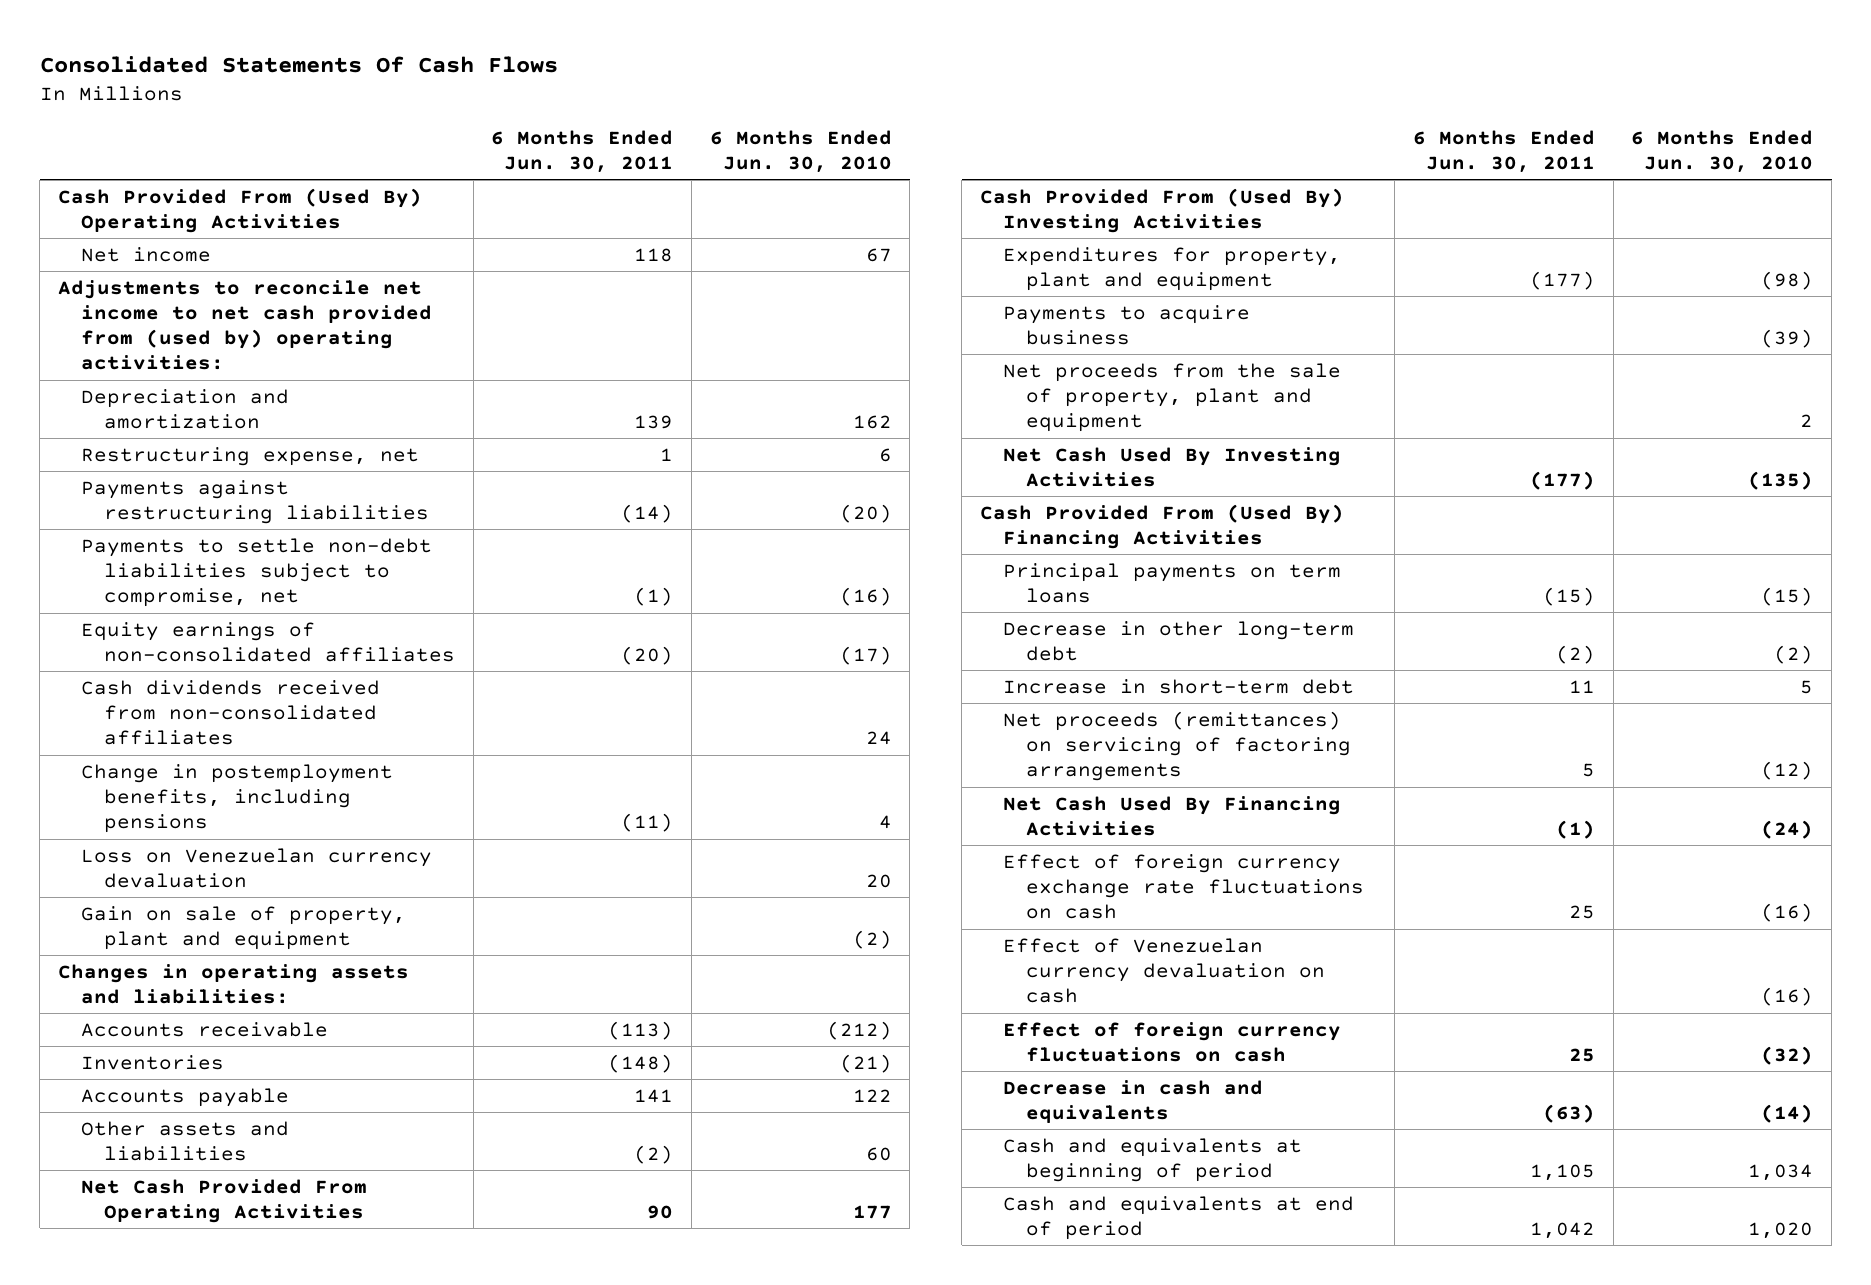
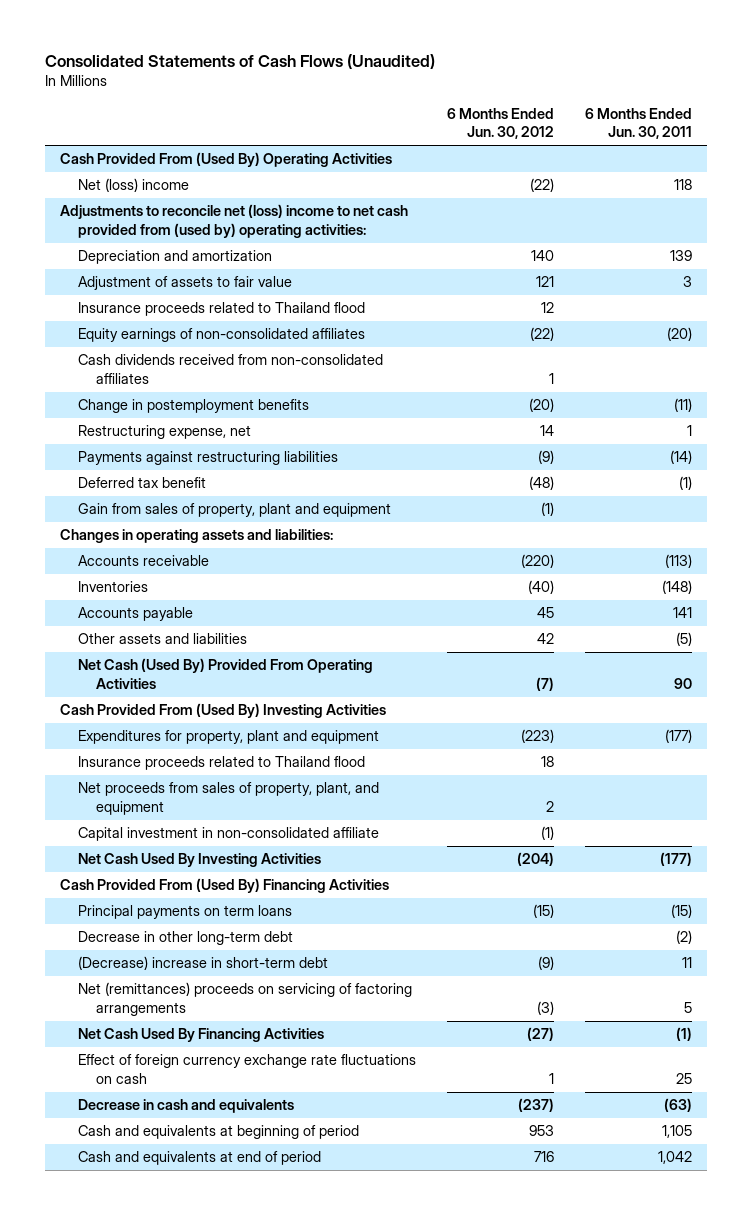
[39,56,558,74] Consolidated Statements Of Cash Flows -> [44,53,435,69] Consolidated Statements of Cash Flows (Unaudited)
[709,129,892,173] 6 Months Ended Jun. 30, 2010 -> none
none -> [446,107,554,140] 6 Months Ended Jun. 30, 2012
[81,246,212,262] Net income -> [78,178,190,193] Net (loss) income
[57,279,433,371] Adjustments to reconcile net income to net cash provided from (used by) operating activities: -> [59,204,408,238] Adjustments to reconcile net (loss) income to net cash provided from (used by) operating activities:
[81,537,433,608] Payments to settle non-debt liabilities subject to compromise, net -> none
none -> [78,276,293,291] Adjustment of assets to fair value
none -> [78,302,366,317] Insurance proceeds related to Thailand flood
[81,847,433,888] Loss on Venezuelan currency devaluation -> none
[81,763,394,834] Change in postemployment benefits, including pensions -> [78,399,310,414] Change in postemployment benefits
[81,446,420,466] Restructuring expense, net -> [78,425,252,440] Restructuring expense, net
[81,479,430,524] Payments against restructuring liabilities -> [78,451,339,466] Payments against restructuring liabilities
none -> [78,477,207,489] Deferred tax benefit
[81,905,407,950] Gain on sale of property, plant and equipment -> [78,503,392,518] Gain from sales of property, plant and equipment
[634,1144,674,1164] (2) -> [675,632,692,647] (5)
[81,1178,368,1223] Net Cash Provided From Operating Activities -> [78,658,374,689] Net Cash (Used By) Provided From Operating Activities
[1002,304,1250,345] Payments to acquire business -> none
none -> [78,756,366,771] Insurance proceeds related to Thailand flood
[1002,362,1341,433] Net proceeds from the sale of property, plant and equipment -> [78,782,380,815] Net proceeds from sales of property, plant, and equipment
none -> [78,827,380,842] Capital investment in non-consolidated affiliate
[1002,678,1354,694] Increase in short-term debt -> [78,956,329,971] (Decrease) increase in short-term debt
[1002,710,1351,782] Net proceeds (remittances) on servicing of factoring arrangements -> [78,982,413,1016] Net (remittances) proceeds on servicing of factoring arrangements
[1002,937,1325,1004] Effect of Venezuelan currency devaluation on cash -> none
[1002,1021,1341,1062] Effect of foreign currency fluctuations on cash -> none

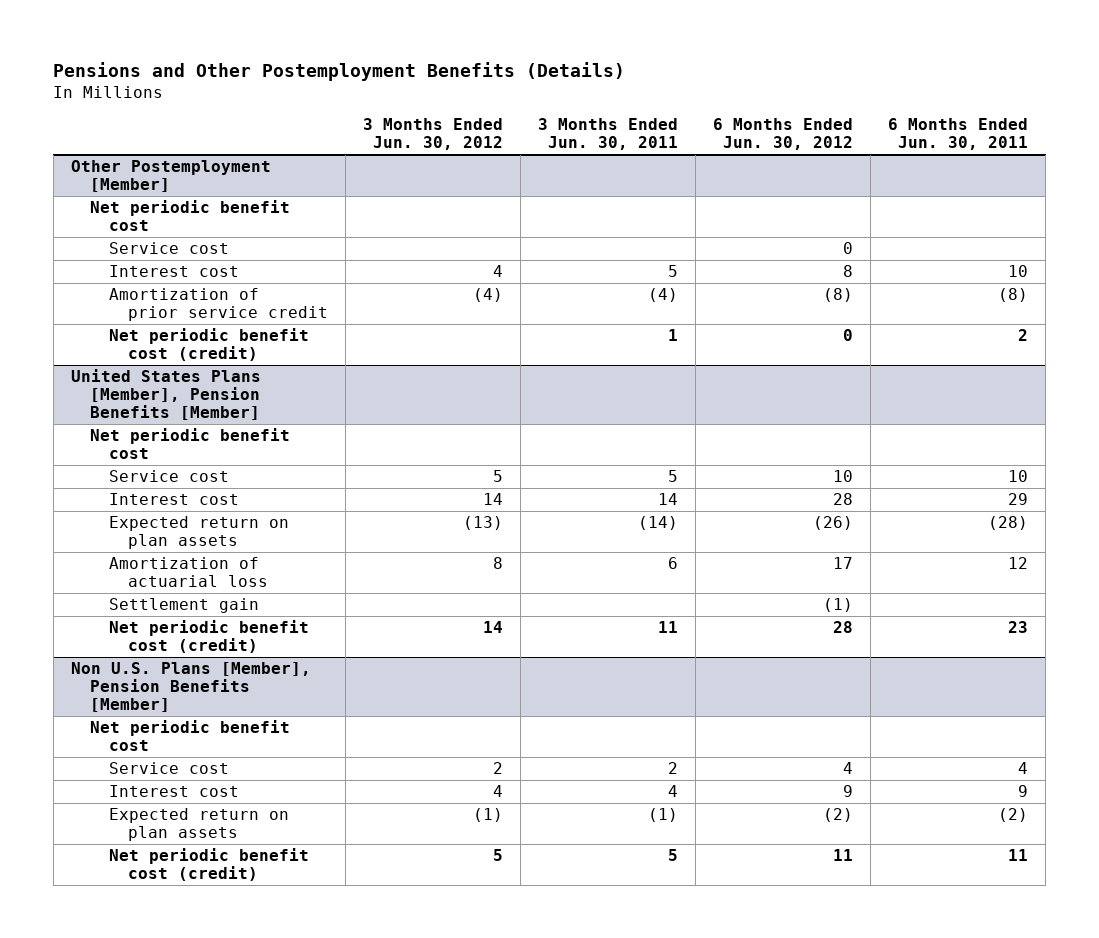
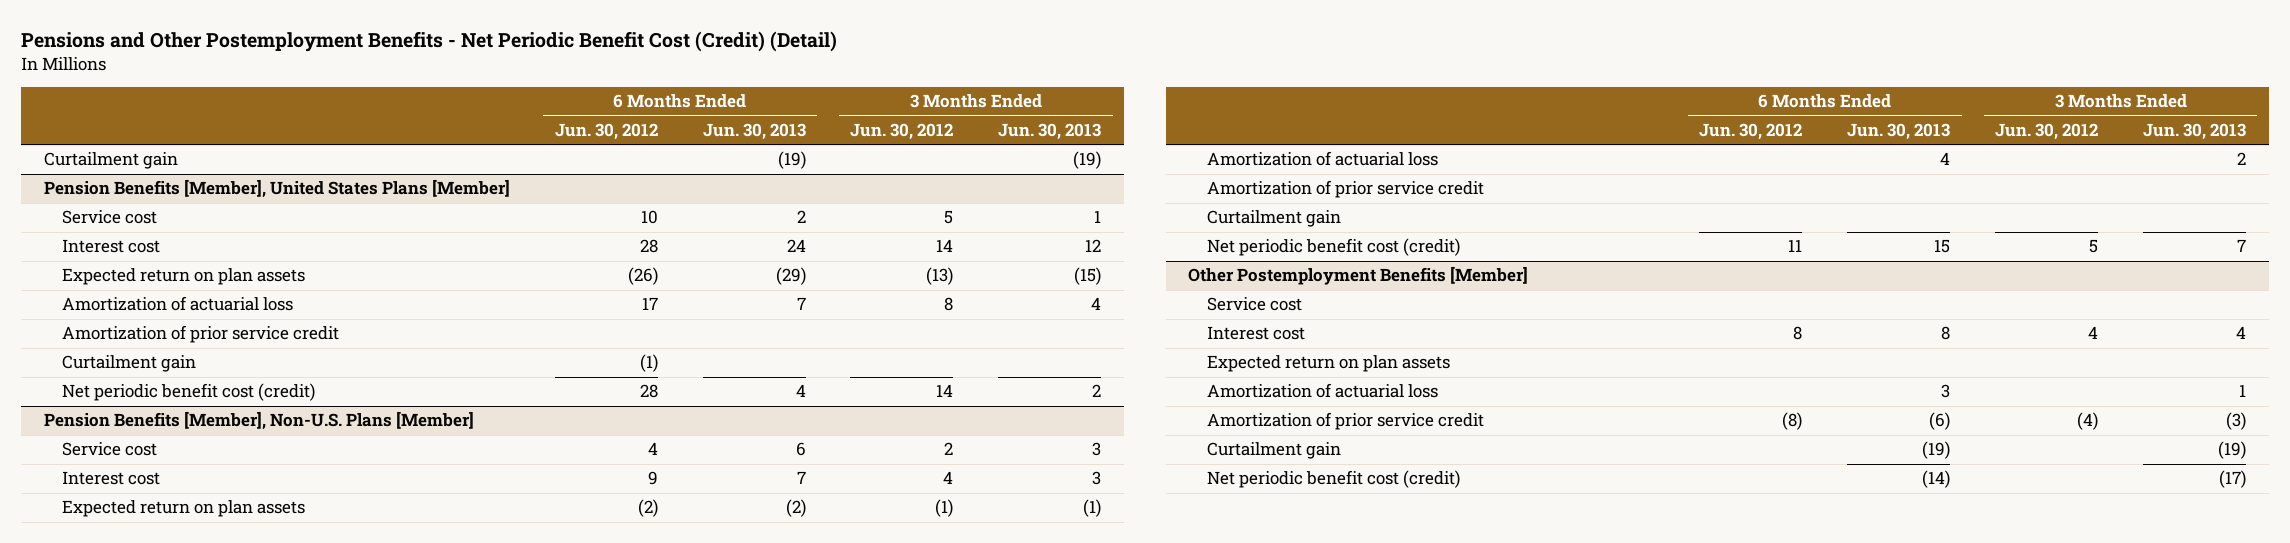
[53,61,626,81] Pensions and Other Postemployment Benefits (Details) -> [21,31,838,53] Pensions and Other Postemployment Benefits - Net Periodic Benefit Cost (Credit) (Detail)
[538,118,679,150] 3 Months Ended Jun. 30, 2011 -> none
[888,118,1029,150] 6 Months Ended Jun. 30, 2011 -> none
none -> [702,122,806,140] Jun. 30, 2013
none -> [998,122,1102,140] Jun. 30, 2013
[70,160,271,193] Other Postemployment [Member] -> none
[89,200,290,232] Net periodic benefit cost -> none
[108,242,229,255] Service cost -> none
[108,265,239,278] Interest cost -> none
[108,288,328,322] Amortization of prior service credit -> none
[108,328,309,362] Net periodic benefit cost (credit) -> none
[89,428,290,460] Net periodic benefit cost -> none
none -> [43,152,178,170] Curtailment gain
[70,369,261,420] United States Plans [Member], Pension Benefits [Member] -> [43,179,510,199] Pension Benefits [Member], United States Plans [Member]
[108,598,259,614] Settlement gain -> none
none -> [61,325,339,344] Amortization of prior service credit
none -> [61,355,196,373] Curtailment gain
[89,720,290,752] Net periodic benefit cost -> none
[70,662,311,712] Non U.S. Plans [Member], Pension Benefits [Member] -> [43,411,474,431] Pension Benefits [Member], Non-U.S. Plans [Member]
none -> [1206,151,1438,167] Amortization of actuarial loss
none -> [1206,180,1484,199] Amortization of prior service credit
none -> [1206,210,1341,228] Curtailment gain
none -> [1188,266,1529,286] Other Postemployment Benefits [Member]
none -> [1206,297,1302,312] Service cost
none -> [1206,326,1305,341] Interest cost
none -> [1206,355,1450,373] Expected return on plan assets
none -> [1206,383,1438,399] Amortization of actuarial loss
none -> [1206,412,1484,431] Amortization of prior service credit
none -> [1206,442,1341,460] Curtailment gain
none -> [1206,470,1460,489] Net periodic benefit cost (credit)

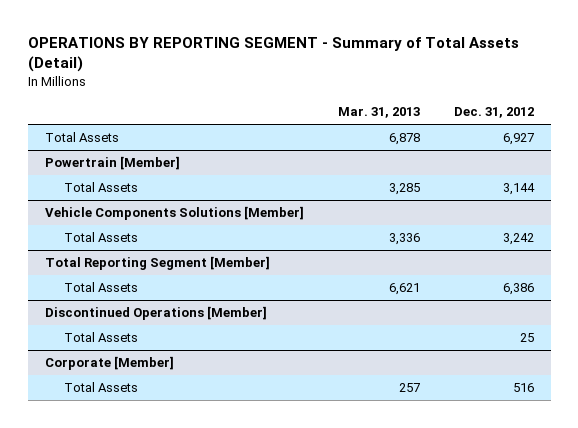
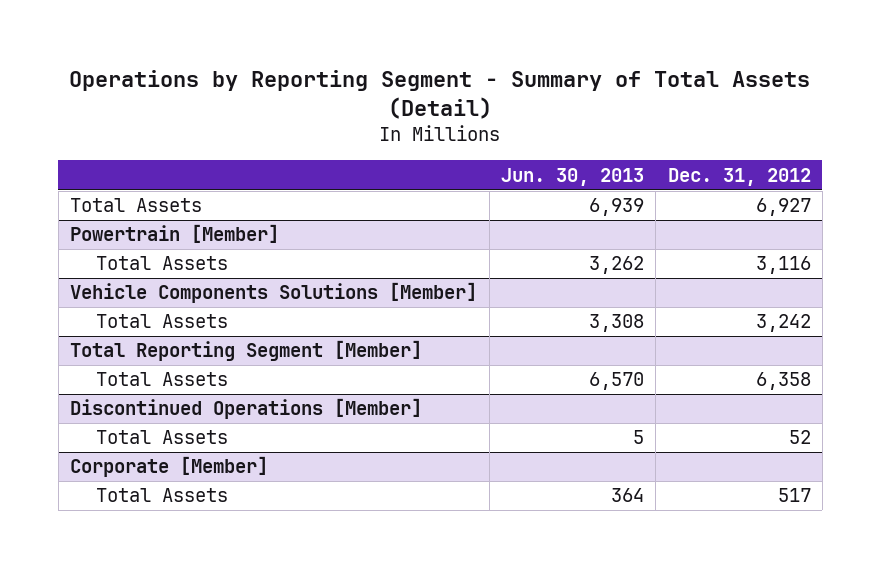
[27,37,519,73] OPERATIONS BY REPORTING SEGMENT - Summary of Total Assets (Detail) -> [69,70,811,120] Operations by Reporting Segment - Summary of Total Assets (Detail)
[337,106,420,118] Mar. 31, 2013 -> none
none -> [500,167,644,186] Jun. 30, 2013
[502,183,535,196] 3,144 -> [755,256,811,275] 3,116
[502,283,534,296] 6,386 -> [755,372,811,391] 6,358
[519,333,534,343] 25 -> [788,430,811,445] 52
[512,383,534,393] 516 -> [777,488,811,503] 517

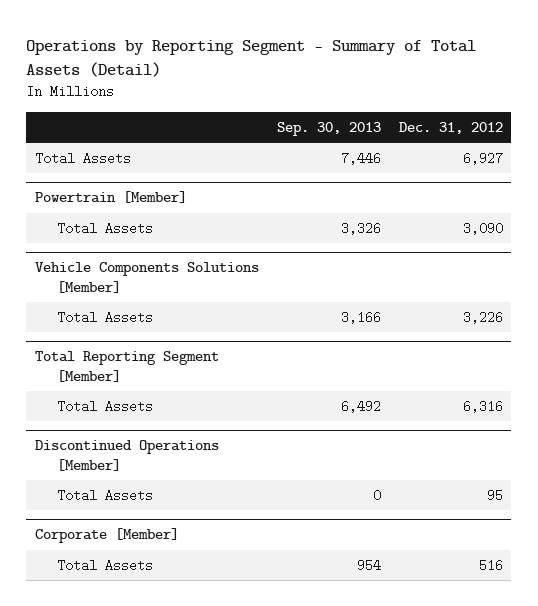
[500,167,644,186] Jun. 30, 2013 -> none
none -> [276,121,381,136] Sep. 30, 2013
[755,256,811,275] 3,116 -> [462,221,503,235] 3,090
[755,314,811,333] 3,242 -> [462,310,503,324] 3,226
[755,372,811,391] 6,358 -> [462,399,503,413] 6,316
[788,430,811,445] 52 -> [486,488,503,502] 95
[777,488,811,503] 517 -> [478,558,503,572] 516

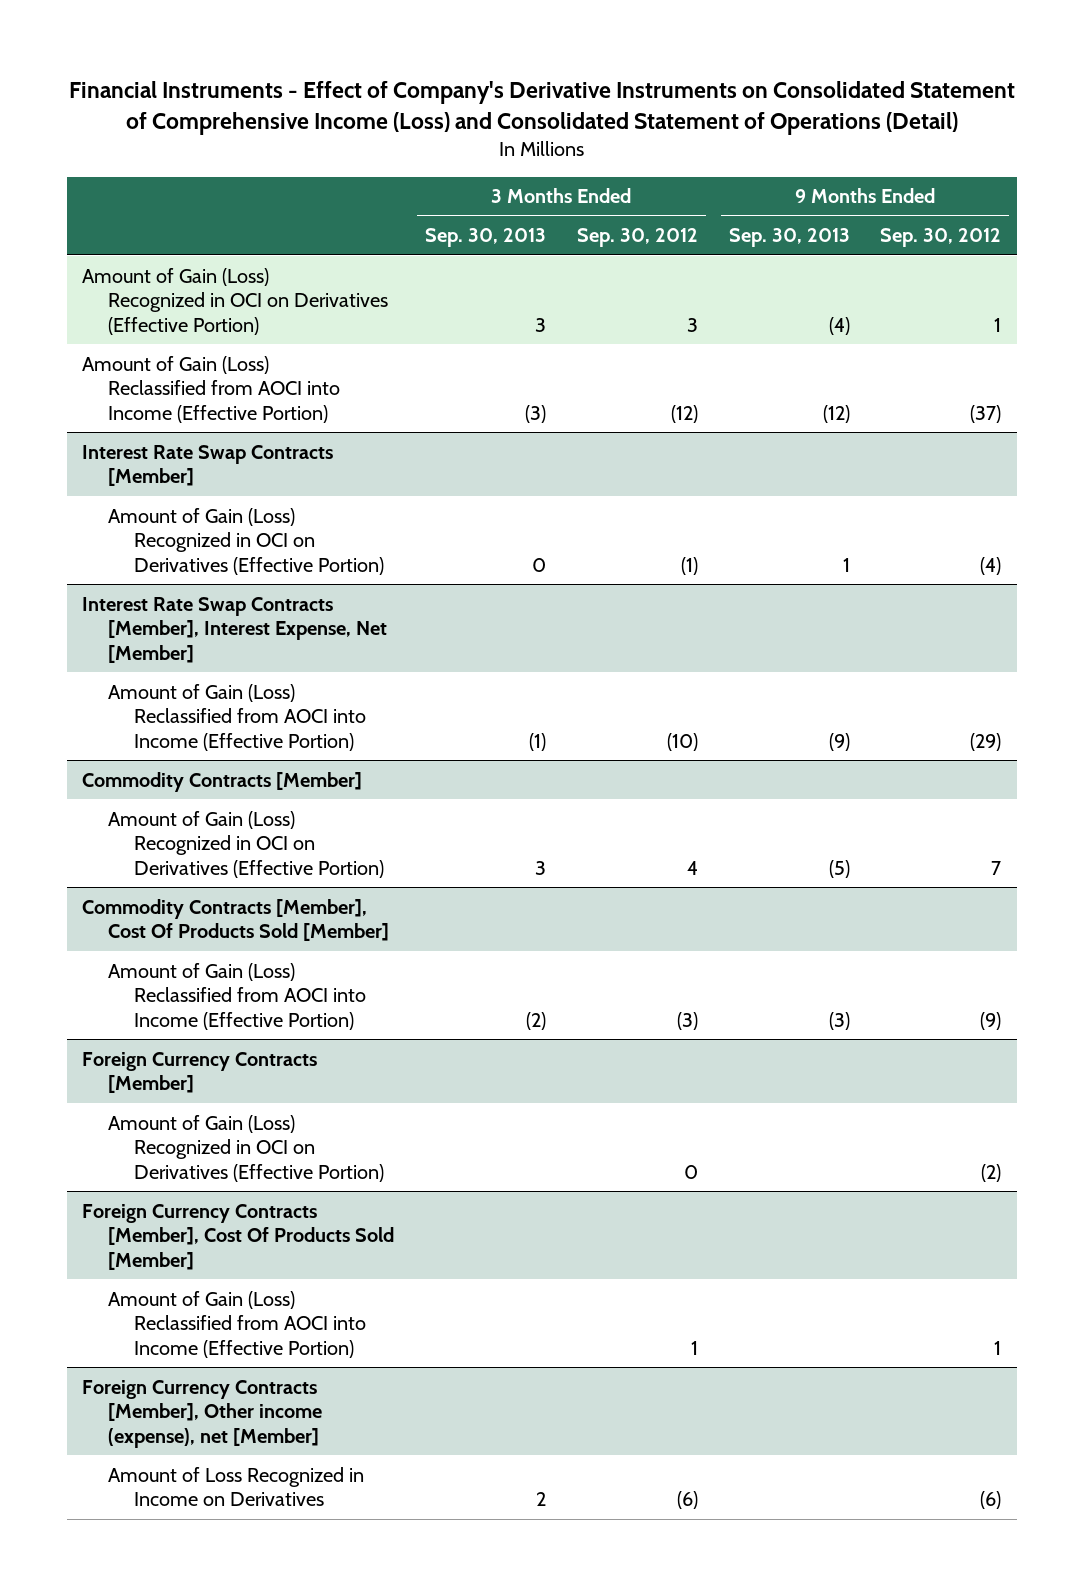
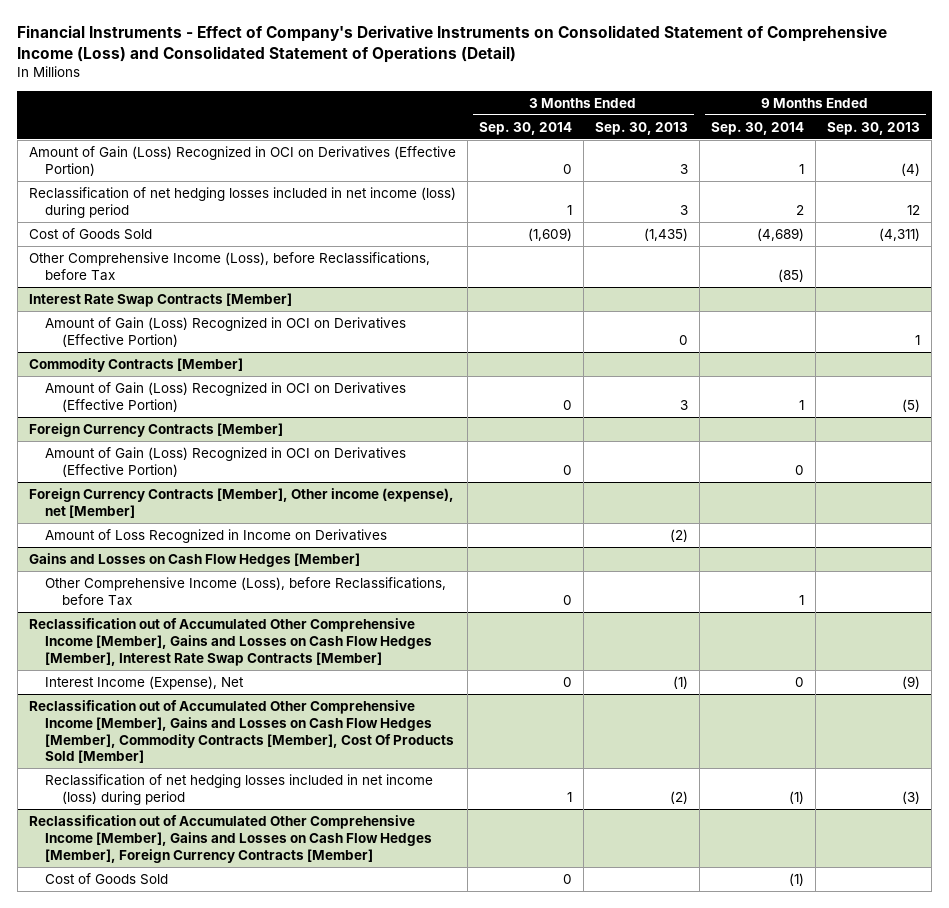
[576,228,698,248] Sep. 30, 2012 -> none
[880,228,1002,248] Sep. 30, 2012 -> none
none -> [478,121,572,135] Sep. 30, 2014
none -> [710,121,804,135] Sep. 30, 2014
[82,355,341,423] Amount of Gain (Loss) Reclassified from AOCI into Income (Effective Portion) -> none
none -> [28,186,456,218] Reclassification of net hedging losses included in net income (loss) during period
none -> [28,227,152,240] Cost of Goods Sold
none -> [28,251,430,281] Other Comprehensive Income (Loss), before Reclassifications, before Tax
[82,596,388,663] Interest Rate Swap Contracts [Member], Interest Expense, Net [Member] -> none
[108,683,367,751] Amount of Gain (Loss) Reclassified from AOCI into Income (Effective Portion) -> none
[82,898,390,942] Commodity Contracts [Member], Cost Of Products Sold [Member] -> none
[108,962,367,1030] Amount of Gain (Loss) Reclassified from AOCI into Income (Effective Portion) -> none
[82,1203,395,1270] Foreign Currency Contracts [Member], Cost Of Products Sold [Member] -> none
[108,1290,367,1358] Amount of Gain (Loss) Reclassified from AOCI into Income (Effective Portion) -> none
[536,1492,547,1507] 2 -> [669,528,688,542] (2)
none -> [28,552,360,567] Gains and Losses on Cash Flow Hedges [Member]
none -> [45,576,447,606] Other Comprehensive Income (Loss), before Reclassifications, before Tax
none -> [28,617,433,666] Reclassification out of Accumulated Other Comprehensive Income [Member], Gains and Losses on Cash Flow Hedges [Member], Interest Rate Swap Contracts [Member]
none -> [45,675,245,690] Interest Income (Expense), Net
none -> [28,699,455,764] Reclassification out of Accumulated Other Comprehensive Income [Member], Gains and Losses on Cash Flow Hedges [Member], Commodity Contracts [Member], Cost Of Products Sold [Member]
none -> [45,773,434,805] Reclassification of net hedging losses included in net income (loss) during period
none -> [28,814,433,863] Reclassification out of Accumulated Other Comprehensive Income [Member], Gains and Losses on Cash Flow Hedges [Member], Foreign Currency Contracts [Member]
none -> [45,872,169,885] Cost of Goods Sold

